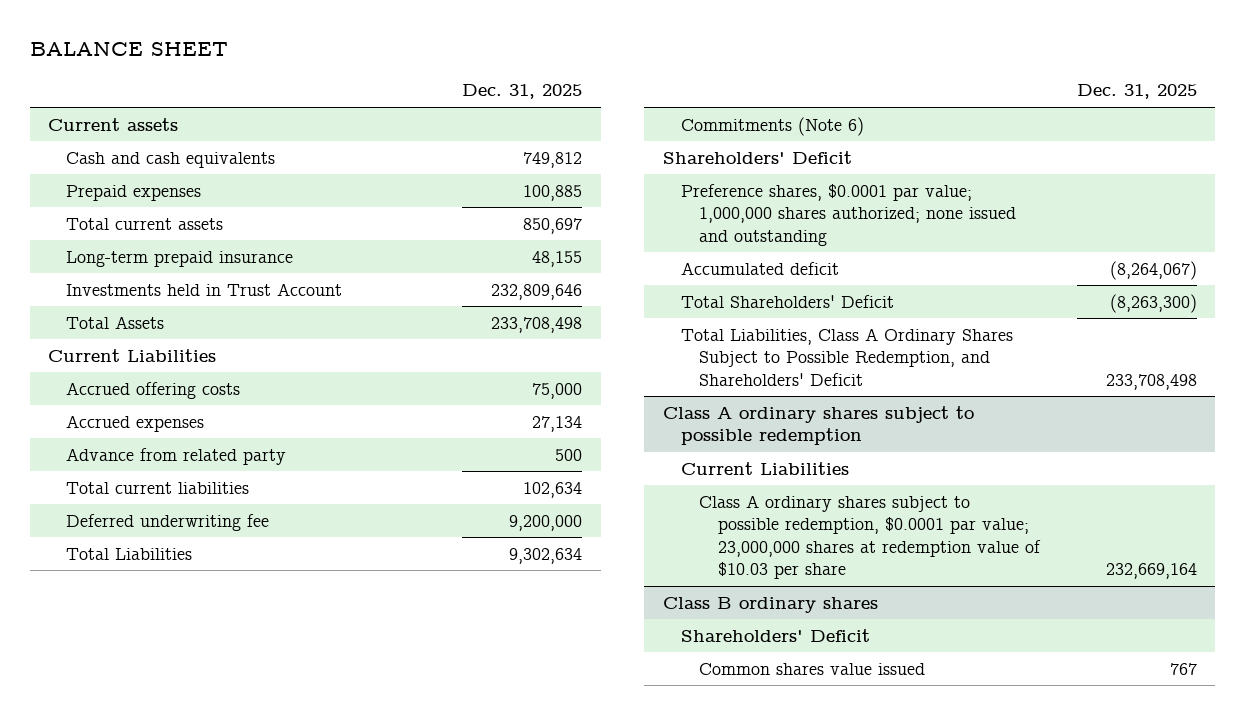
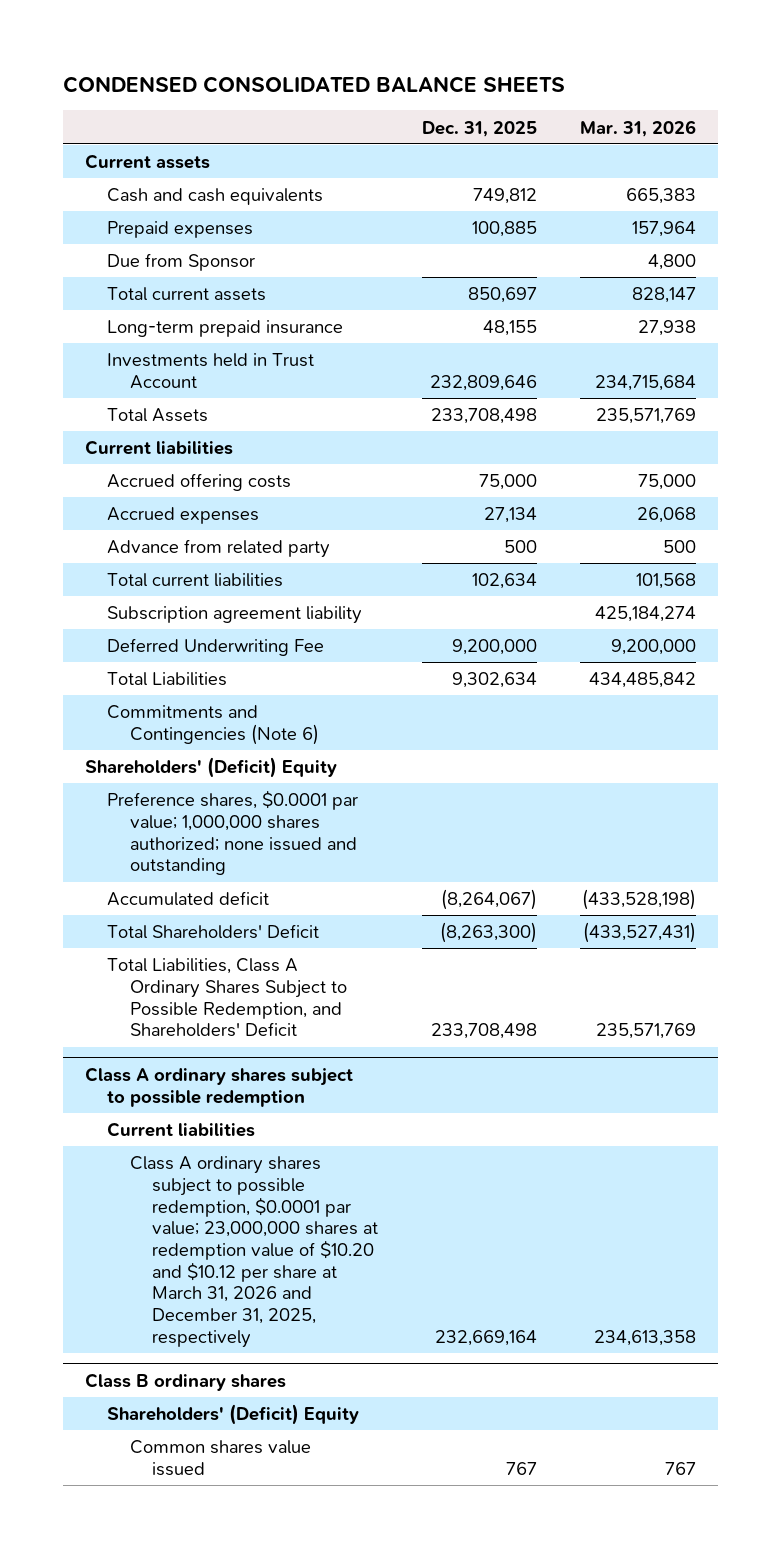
[29,42,228,57] BALANCE SHEET -> [62,75,565,93] CONDENSED CONSOLIDATED BALANCE SHEETS
none -> [580,119,697,137] Mar. 31, 2026
none -> [107,253,256,272] Due from Sponsor
[48,348,217,362] Current Liabilities -> [84,440,233,456] Current liabilities
none -> [107,606,363,625] Subscription agreement liability
[66,513,270,531] Deferred underwriting fee -> [107,638,325,657] Deferred Underwriting Fee
[680,116,864,136] Commitments (Note 6) -> [107,705,319,745] Commitments and Contingencies (Note 6)
[662,150,852,164] Shareholders' Deficit -> [84,757,337,779] Shareholders' (Deficit) Equity
[680,461,849,475] Current Liabilities -> [107,1122,256,1138] Current liabilities
[699,494,1041,580] Class A ordinary shares subject to possible redemption, $0.0001 par value; 23,000,000 shares at redemption value of $10.03 per share -> [129,1156,379,1348] Class A ordinary shares subject to possible redemption, $0.0001 par value; 23,000,000 shares at redemption value of $10.20 and $10.12 per share at March 31, 2026 and December 31, 2025, respectively
[680,628,870,642] Shareholders' Deficit -> [107,1404,360,1426] Shareholders' (Deficit) Equity

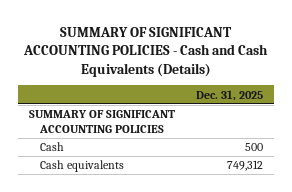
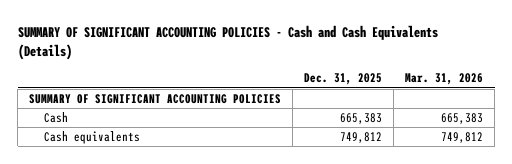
none -> [405,73,484,86] Mar. 31, 2026
[245,143,264,152] 500 -> [340,113,383,125] 665,383
[227,160,264,172] 749,312 -> [340,132,383,144] 749,812

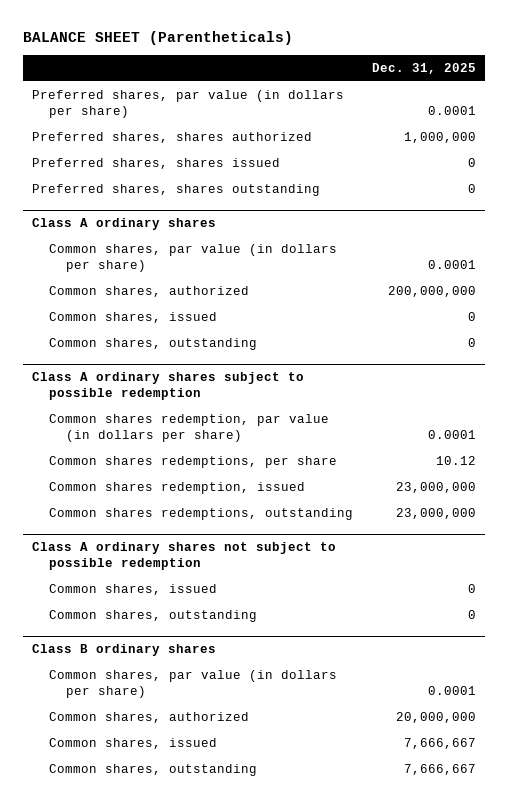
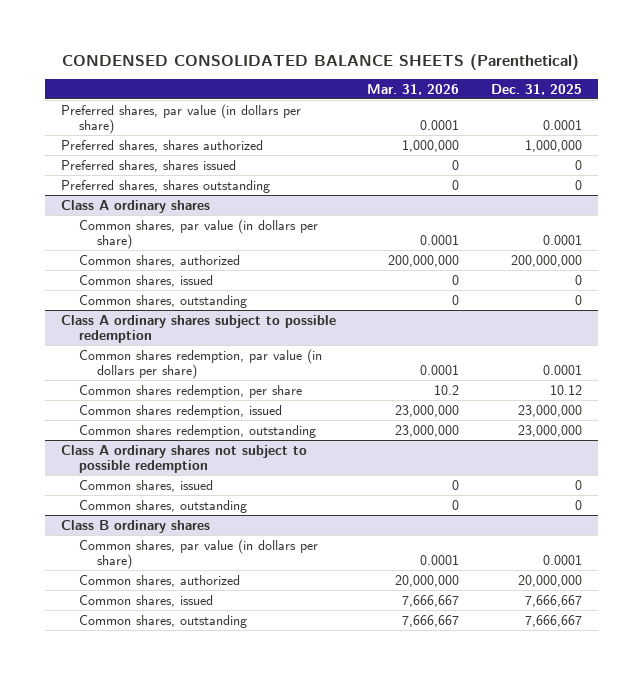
[22,31,293,46] BALANCE SHEET (Parentheticals) -> [62,53,580,70] CONDENSED CONSOLIDATED BALANCE SHEETS (Parenthetical)
none -> [367,83,460,95] Mar. 31, 2026
[48,455,337,468] Common shares redemptions, per share -> [78,384,302,398] Common shares redemption, per share
[48,507,353,520] Common shares redemptions, outstanding -> [78,424,316,438] Common shares redemption, outstanding

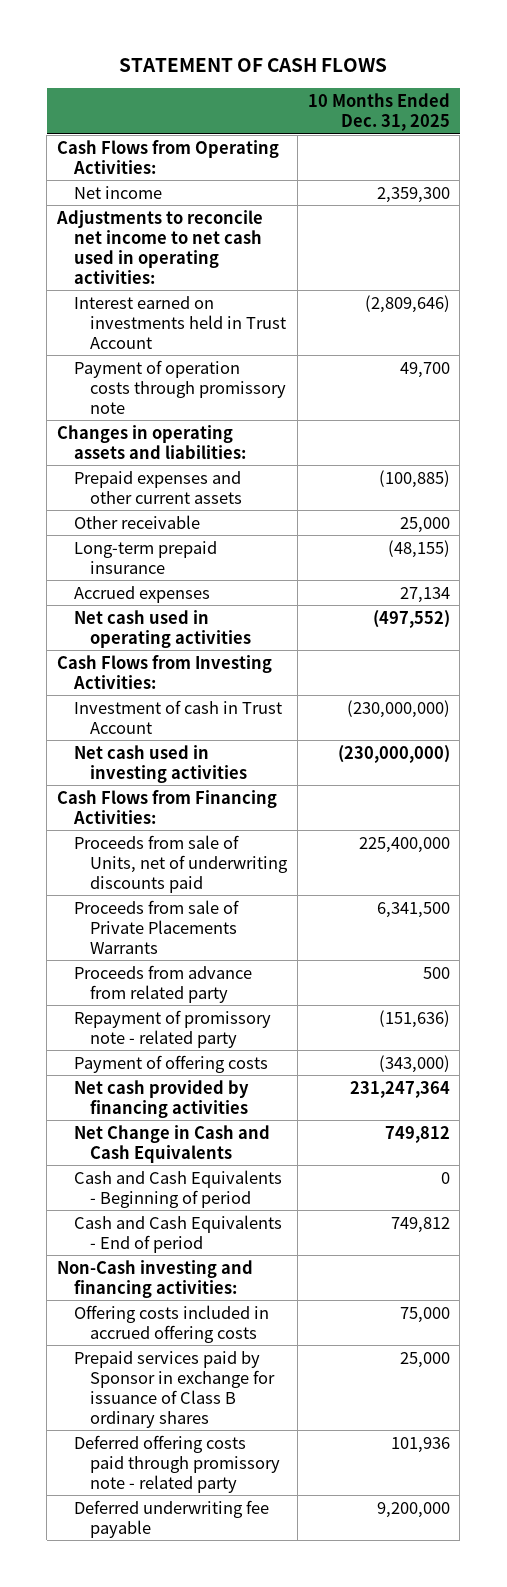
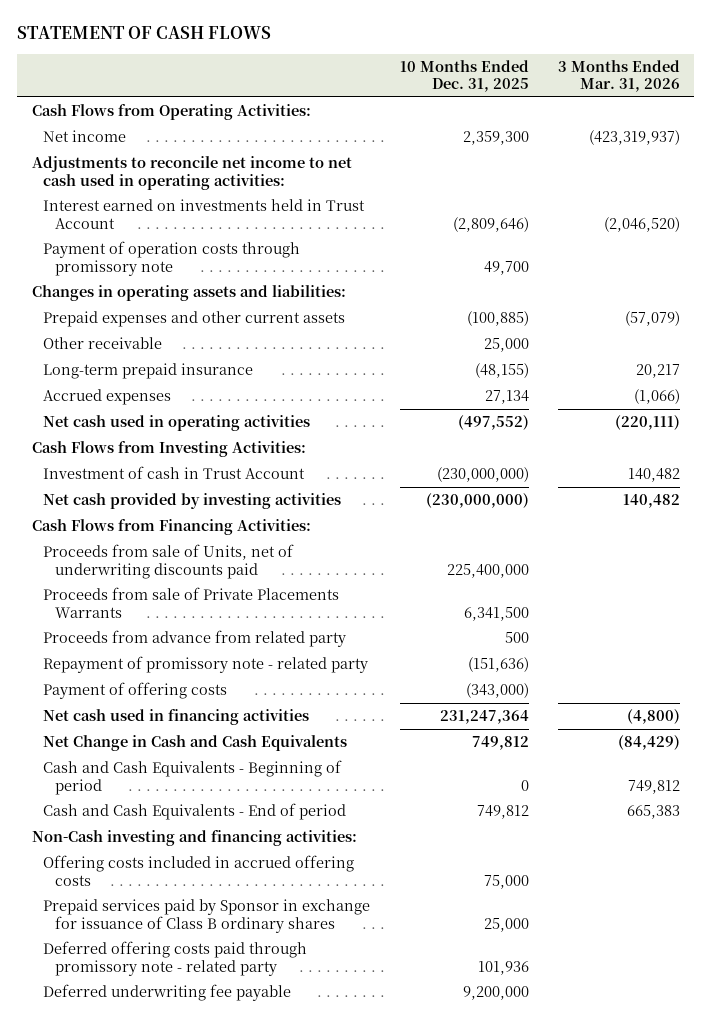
none -> [557,59,680,93] 3 Months Ended Mar. 31, 2026
[73,744,248,783] Net cash used in investing activities -> [43,493,342,510] Net cash provided by investing activities
[73,1079,249,1118] Net cash provided by financing activities -> [43,709,310,726] Net cash used in financing activities

